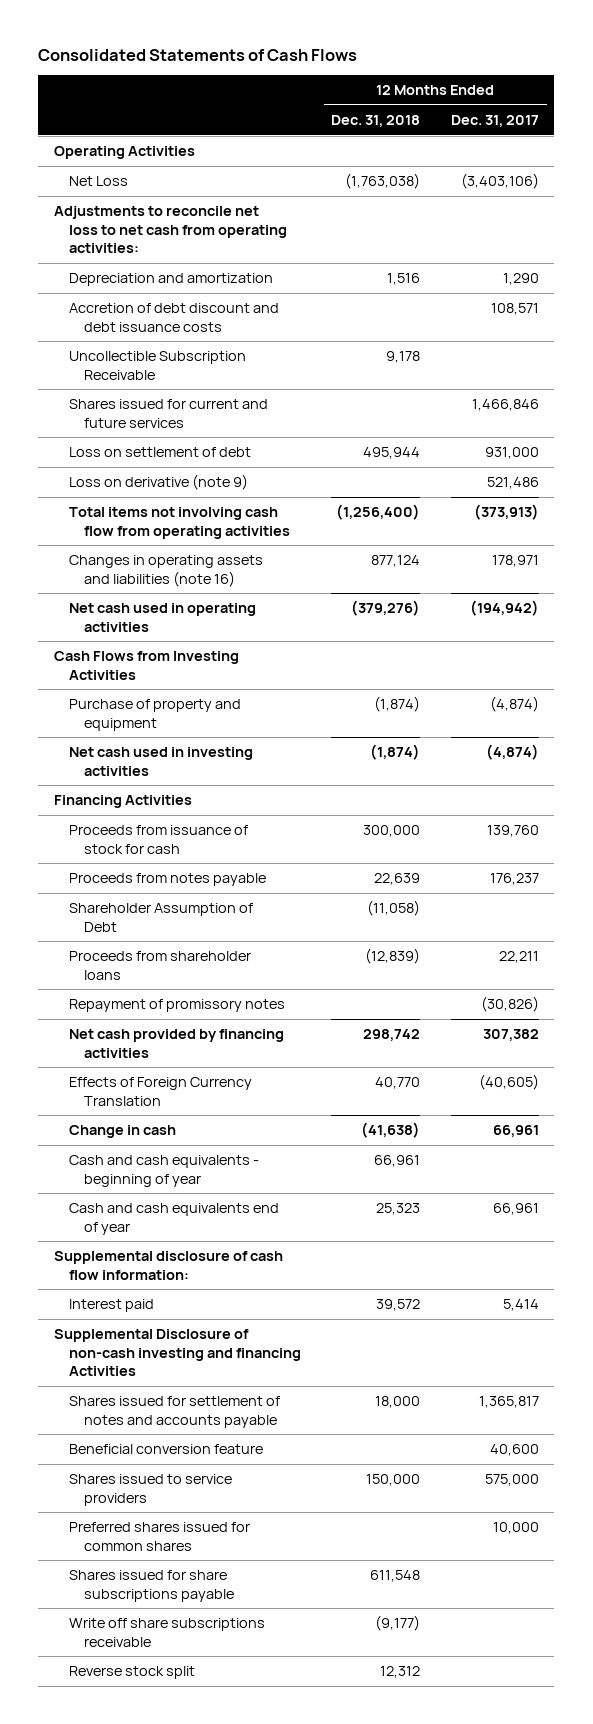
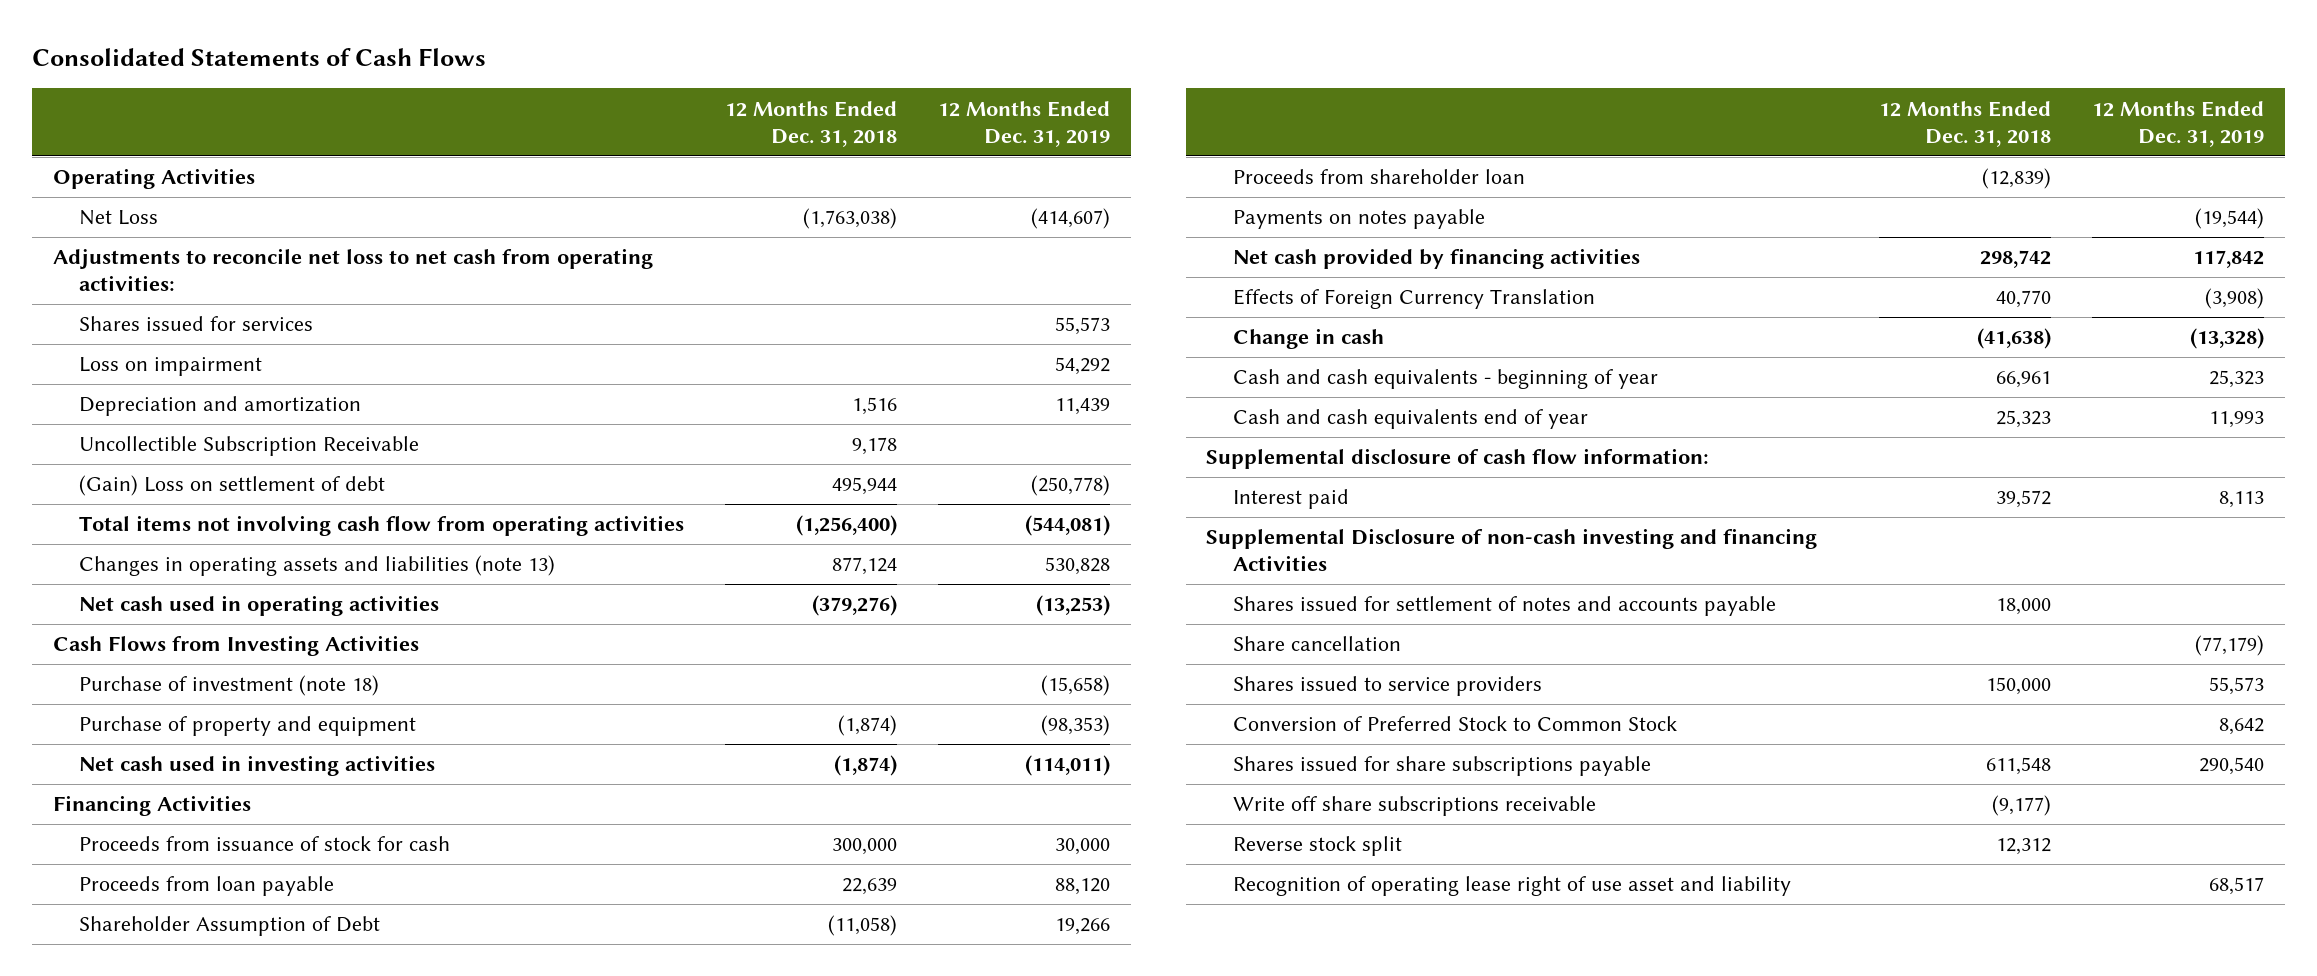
[451,115,540,128] Dec. 31, 2017 -> none
none -> [938,100,1111,147] 12 Months Ended Dec. 31, 2019
none -> [79,316,314,332] Shares issued for services
none -> [79,357,263,377] Loss on impairment
[68,303,279,332] Accretion of debt discount and debt issuance costs -> none
[68,399,268,428] Shares issued for current and future services -> none
[68,474,248,491] Loss on derivative (note 9) -> none
[68,447,251,458] Loss on settlement of debt -> [79,475,386,497] (Gain) Loss on settlement of debt
[68,555,263,587] Changes in operating assets and liabilities (note 16) -> [79,555,556,577] Changes in operating assets and liabilities (note 13)
none -> [79,675,380,697] Purchase of investment (note 18)
[68,873,266,887] Proceeds from notes payable -> [79,876,335,897] Proceeds from loan payable
[68,951,251,980] Proceeds from shareholder loans -> [1233,169,1526,185] Proceeds from shareholder loan
[68,999,285,1013] Repayment of promissory notes -> [1233,209,1486,230] Payments on notes payable
[68,1444,263,1455] Beneficial conversion feature -> none
none -> [1233,636,1402,652] Share cancellation
[68,1522,250,1551] Preferred shares issued for common shares -> none
none -> [1233,716,1678,732] Conversion of Preferred Stock to Common Stock
none -> [1233,876,1792,897] Recognition of operating lease right of use asset and liability

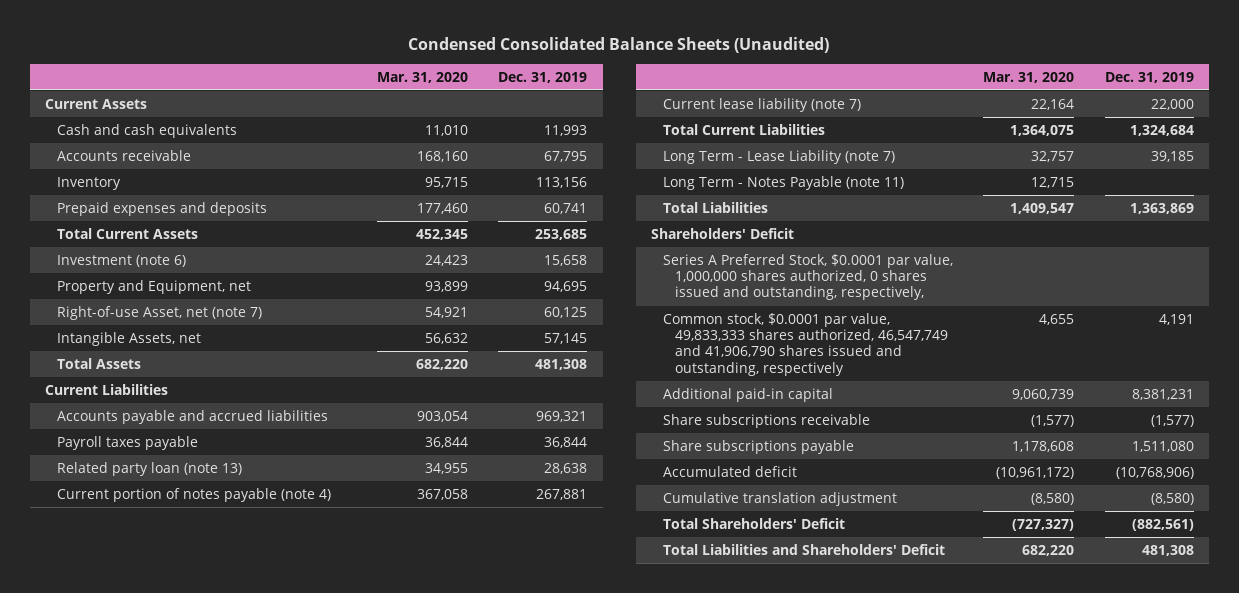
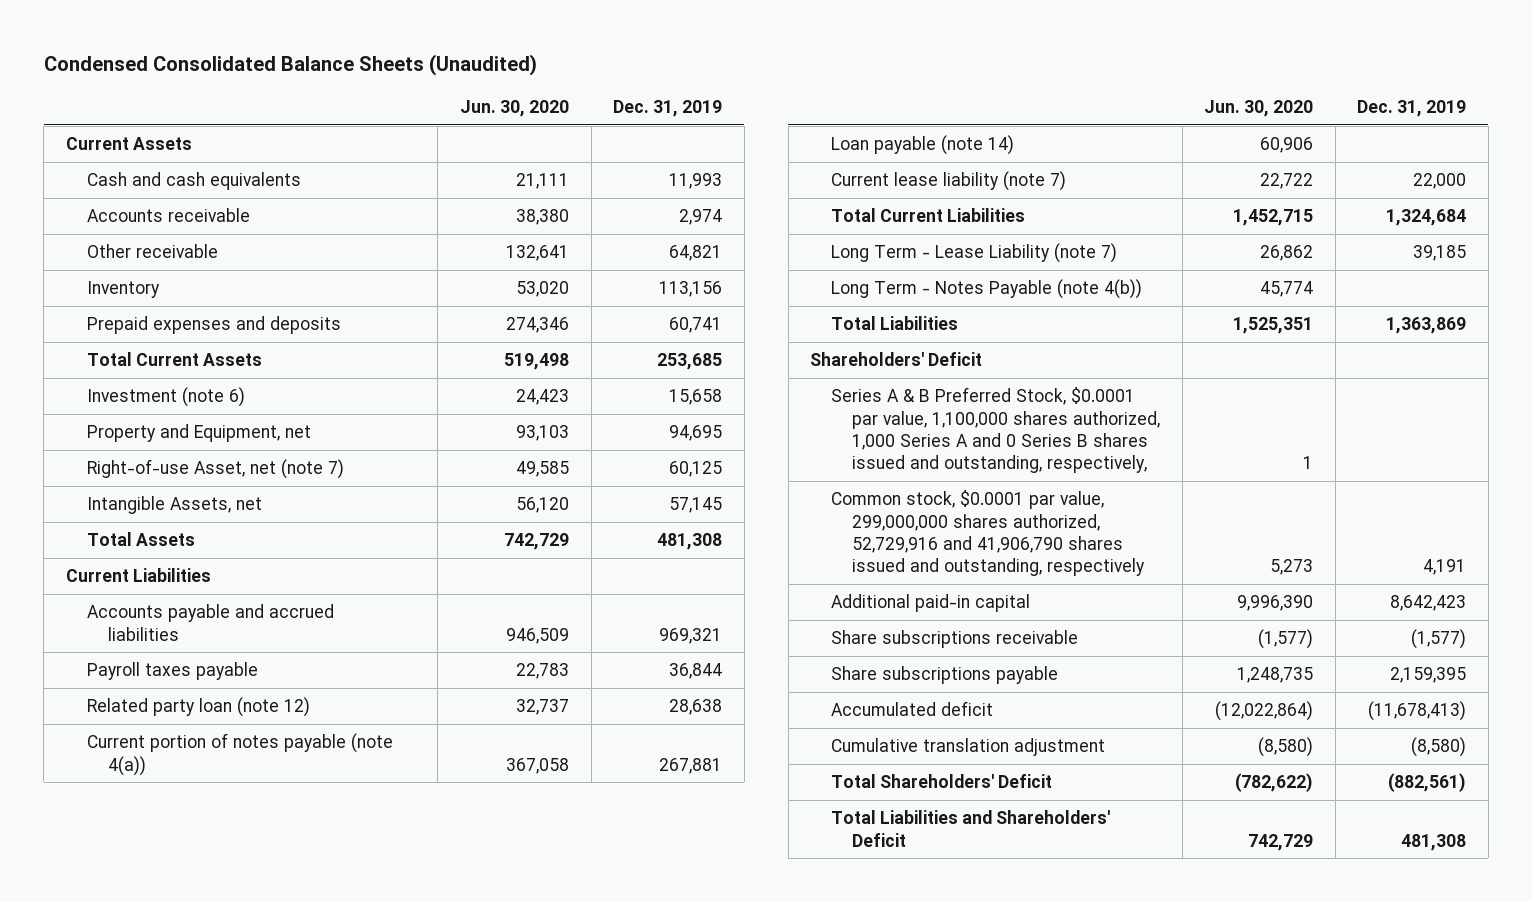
[376,71,468,83] Mar. 31, 2020 -> none
none -> [459,99,569,117] Jun. 30, 2020
[544,150,588,162] 67,795 -> [679,209,723,226] 2,974
none -> [86,244,218,259] Other receivable
[56,461,242,476] Related party loan (note 13) -> [86,697,310,718] Related party loan (note 12)
[56,487,331,502] Current portion of notes payable (note 4) -> [86,733,393,776] Current portion of notes payable (note 4(a))
none -> [831,135,1015,156] Loan payable (note 14)
[662,175,904,190] Long Term - Notes Payable (note 11) -> [831,279,1143,300] Long Term - Notes Payable (note 4(b))
[662,253,953,301] Series A Preferred Stock, $0.0001 par value, 1,000,000 shares authorized, 0 shares issued and outstanding, respectively, -> [831,387,1160,474] Series A & B Preferred Stock, $0.0001 par value, 1,100,000 shares authorized, 1,000 Series A and 0 Series B shares issued and outstanding, respectively,
[662,312,948,376] Common stock, $0.0001 par value, 49,833,333 shares authorized, 46,547,749 and 41,906,790 shares issued and outstanding, respectively -> [831,490,1145,577] Common stock, $0.0001 par value, 299,000,000 shares authorized, 52,729,916 and 41,906,790 shares issued and outstanding, respectively
[1131,388,1194,400] 8,381,231 -> [1390,595,1467,612] 8,642,423
[1131,440,1194,452] 1,511,080 -> [1390,667,1467,684] 2,159,395
[1115,466,1194,479] (10,768,906) -> [1368,701,1467,722] (11,678,413)

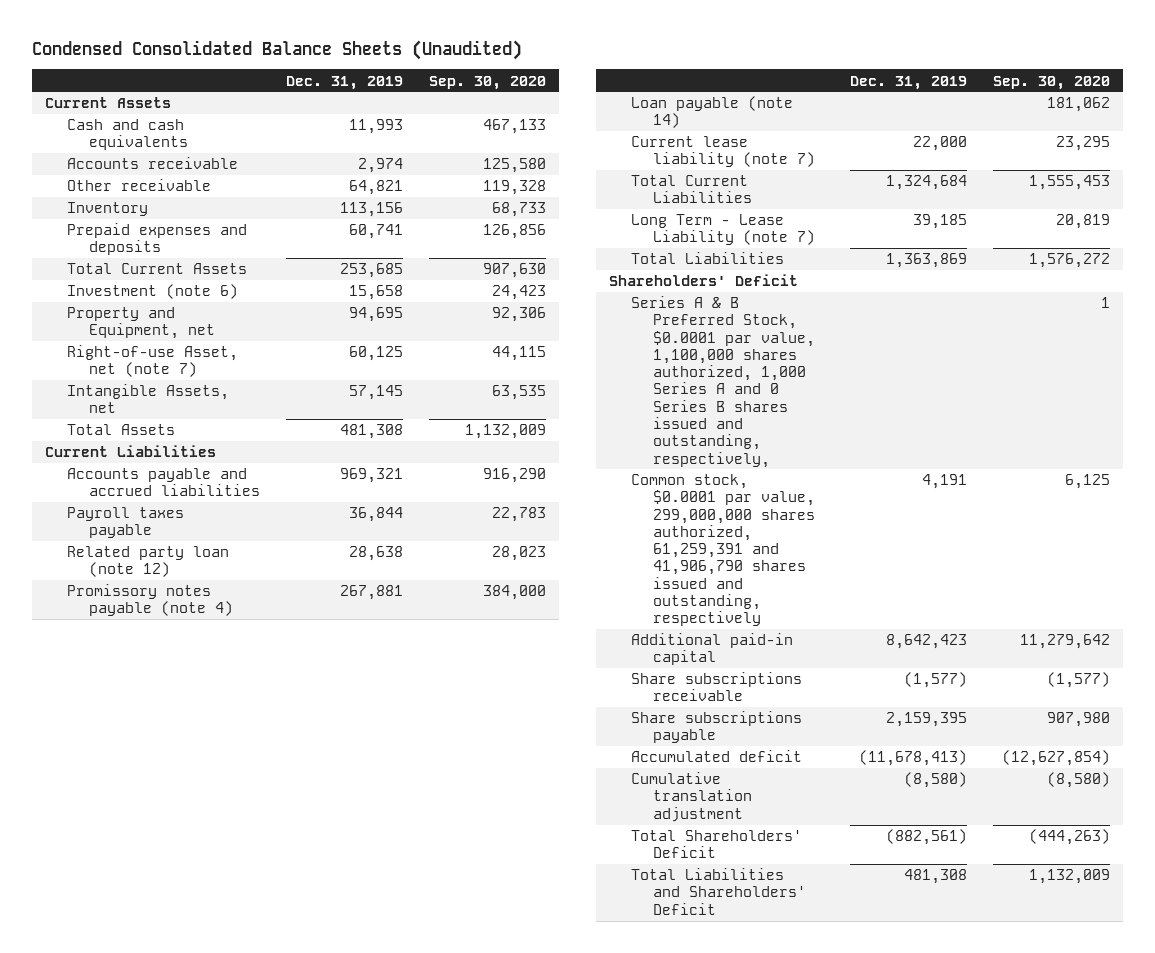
[459,99,569,117] Jun. 30, 2020 -> none
none -> [429,75,547,90] Sep. 30, 2020
[86,733,393,776] Current portion of notes payable (note 4(a)) -> [67,584,234,617] Promissory notes payable (note 4)
[831,279,1143,300] Long Term - Notes Payable (note 4(b)) -> none
[831,490,1145,577] Common stock, $0.0001 par value, 299,000,000 shares authorized, 52,729,916 and 41,906,790 shares issued and outstanding, respectively -> [631,474,816,627] Common stock, $0.0001 par value, 299,000,000 shares authorized, 61,259,391 and 41,906,790 shares issued and outstanding, respectively

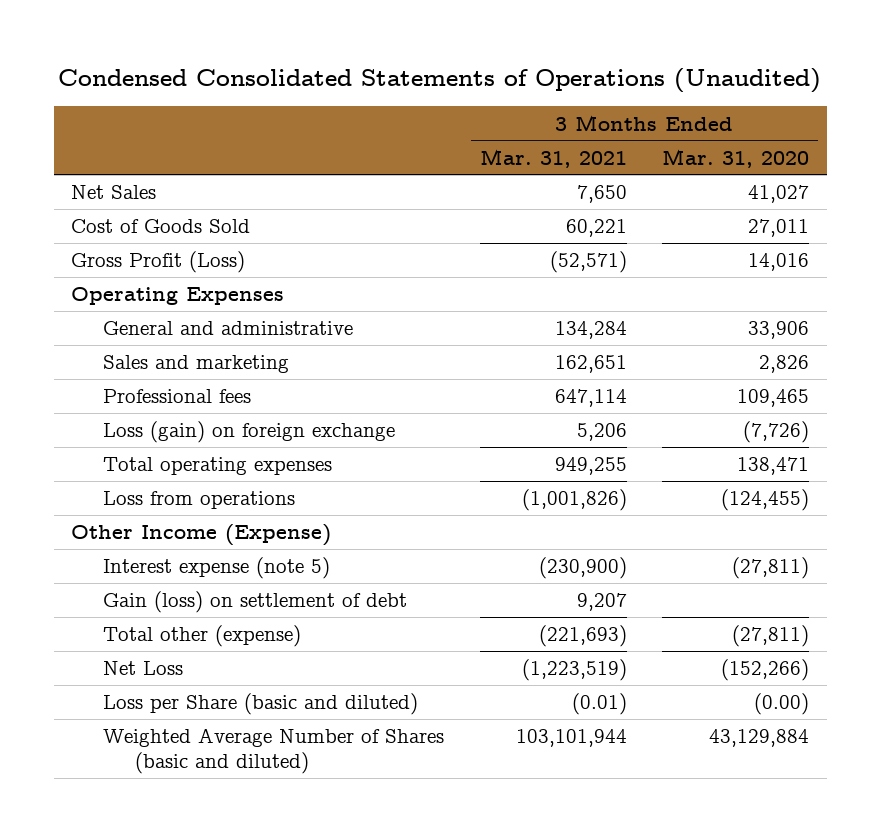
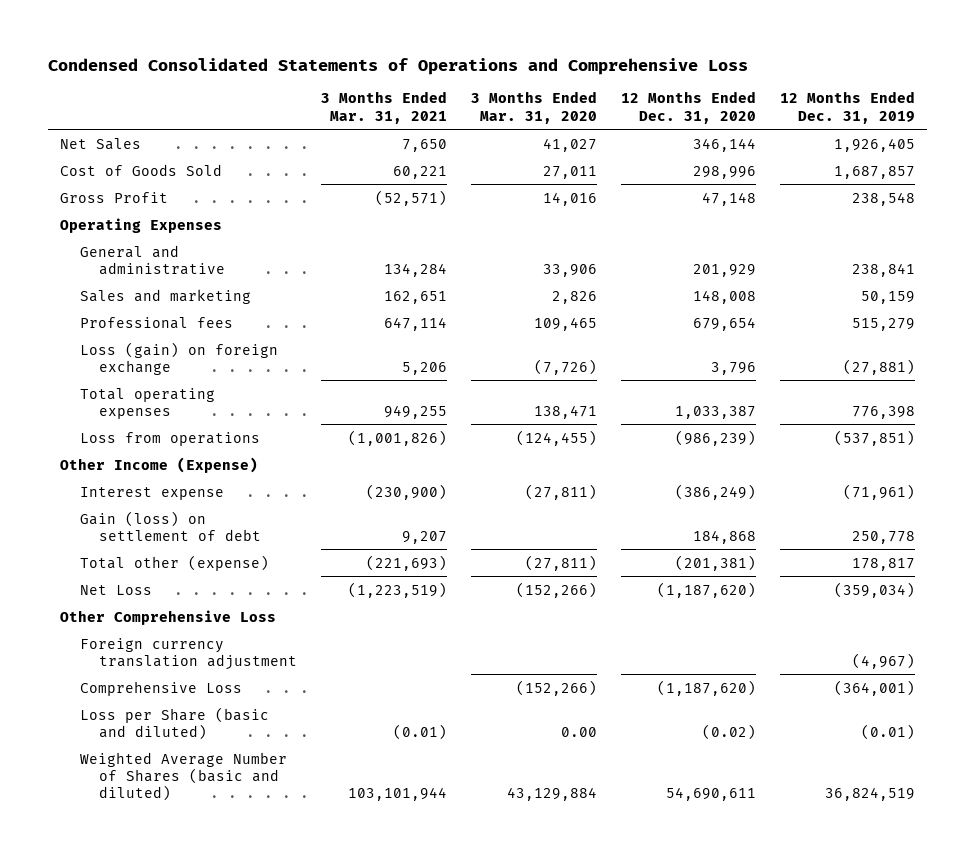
[58,67,822,93] Condensed Consolidated Statements of Operations (Unaudited) -> [48,57,749,75] Condensed Consolidated Statements of Operations and Comprehensive Loss
none -> [621,91,757,124] 12 Months Ended Dec. 31, 2020
none -> [780,91,916,124] 12 Months Ended Dec. 31, 2019
[71,251,246,274] Gross Profit (Loss) -> [60,191,169,203] Gross Profit
[103,557,331,580] Interest expense (note 5) -> [79,486,224,500] Interest expense
none -> [60,609,277,625] Other Comprehensive Loss
none -> [79,637,298,670] Foreign currency translation adjustment
none -> [79,680,242,696] Comprehensive Loss
[754,693,810,716] (0.00) -> [561,726,598,737] 0.00

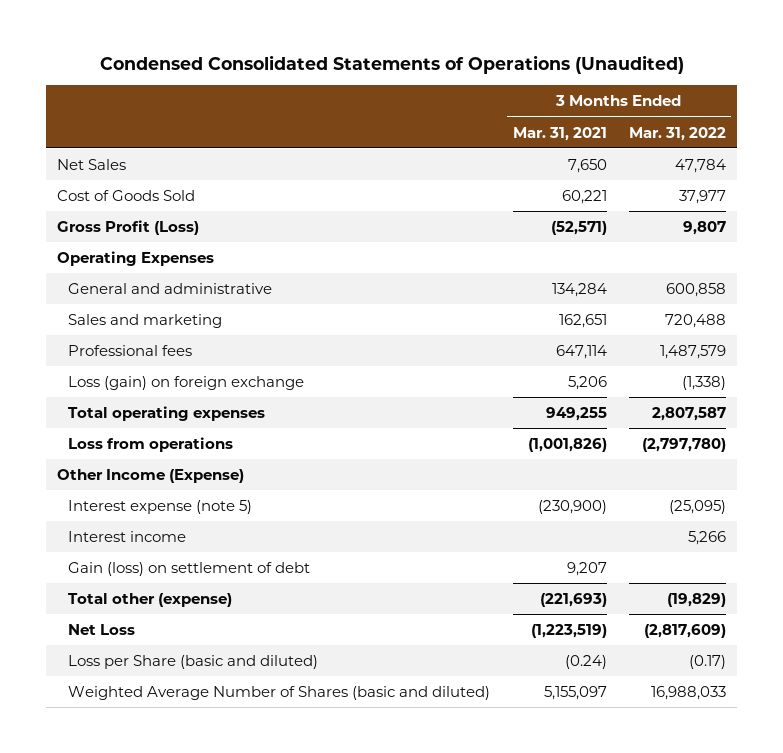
[48,57,749,75] Condensed Consolidated Statements of Operations and Comprehensive Loss -> [99,54,684,74] Condensed Consolidated Statements of Operations (Unaudited)
[471,91,598,124] 3 Months Ended Mar. 31, 2020 -> none
[621,91,757,124] 12 Months Ended Dec. 31, 2020 -> none
[780,91,916,124] 12 Months Ended Dec. 31, 2019 -> none
none -> [628,126,726,141] Mar. 31, 2022
[60,191,169,203] Gross Profit -> [57,219,200,235] Gross Profit (Loss)
[79,486,224,500] Interest expense -> [68,499,253,514] Interest expense (note 5)
none -> [68,530,187,542] Interest income
[60,609,277,625] Other Comprehensive Loss -> none
[79,637,298,670] Foreign currency translation adjustment -> none
[79,680,242,696] Comprehensive Loss -> none
[393,723,448,740] (0.01) -> [564,654,607,669] (0.24)
[348,786,448,801] 103,101,944 -> [543,685,607,700] 5,155,097

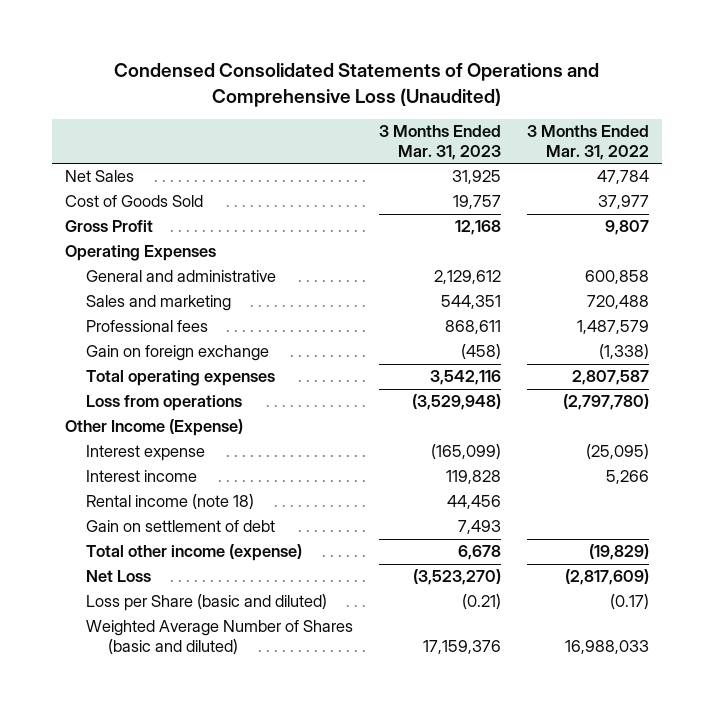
[99,54,684,74] Condensed Consolidated Statements of Operations (Unaudited) -> [113,63,599,107] Condensed Consolidated Statements of Operations and Comprehensive Loss (Unaudited)
[512,126,607,141] Mar. 31, 2021 -> none
none -> [379,125,502,161] 3 Months Ended Mar. 31, 2023
[57,219,200,235] Gross Profit (Loss) -> [64,220,153,233] Gross Profit
[68,375,305,390] Loss (gain) on foreign exchange -> [86,345,270,362] Gain on foreign exchange
[68,499,253,514] Interest expense (note 5) -> [86,445,206,462] Interest expense
none -> [86,494,255,510] Rental income (note 18)
[68,561,311,576] Gain (loss) on settlement of debt -> [86,520,276,533] Gain on settlement of debt
[68,592,233,607] Total other (expense) -> [86,544,303,562] Total other income (expense)

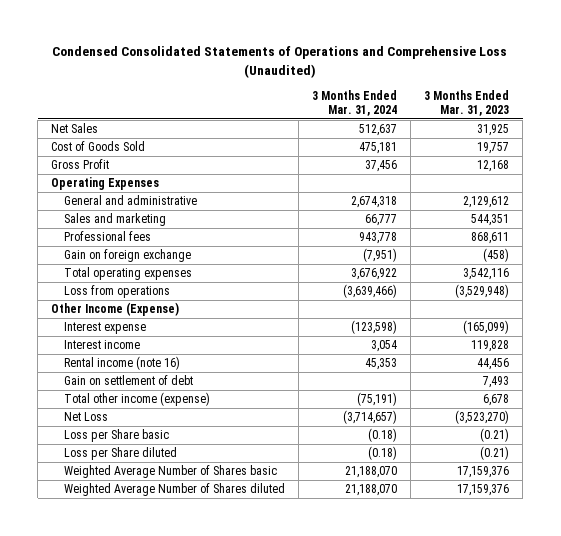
[527,125,650,161] 3 Months Ended Mar. 31, 2022 -> none
none -> [312,89,398,116] 3 Months Ended Mar. 31, 2024
[86,494,255,510] Rental income (note 18) -> [64,356,181,371] Rental income (note 16)
none -> [64,429,170,443] Loss per Share basic
[86,594,328,612] Loss per Share (basic and diluted) -> [64,447,178,461] Loss per Share diluted
[86,620,354,654] Weighted Average Number of Shares (basic and diluted) -> [64,465,278,479] Weighted Average Number of Shares basic
none -> [64,483,286,497] Weighted Average Number of Shares diluted

